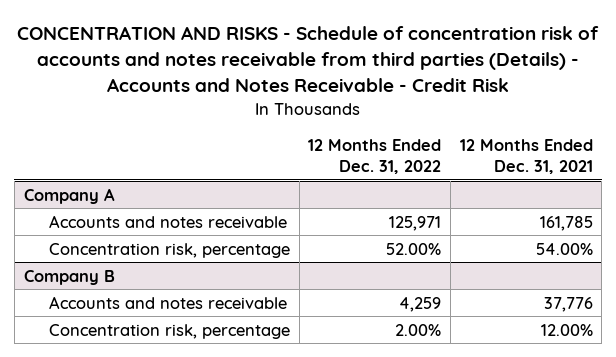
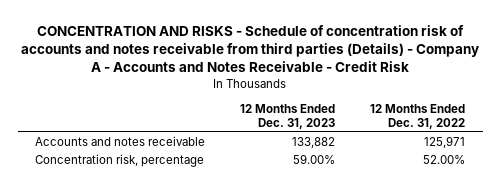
[17,26,600,93] CONCENTRATION AND RISKS - Schedule of concentration risk of accounts and notes receivable from third parties (Details) - Accounts and Notes Receivable - Credit Risk -> [21,24,480,73] CONCENTRATION AND RISKS - Schedule of concentration risk of accounts and notes receivable from third parties (Details) - Company A - Accounts and Notes Receivable - Credit Risk
[459,138,593,174] 12 Months Ended Dec. 31, 2021 -> none
none -> [240,103,336,130] 12 Months Ended Dec. 31, 2023
[23,187,115,204] Company A -> none
[23,269,115,285] Company B -> none
[48,295,287,309] Accounts and notes receivable -> none
[48,323,290,339] Concentration risk, percentage -> none

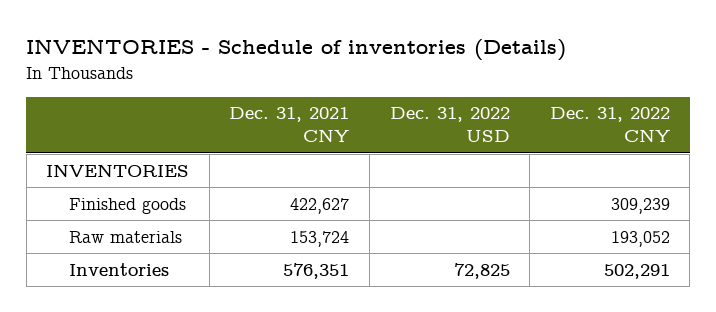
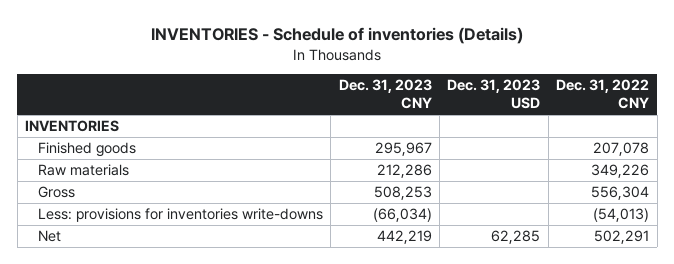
[229,107,350,143] Dec. 31, 2021 CNY -> none
[389,107,510,143] Dec. 31, 2022 USD -> none
none -> [338,79,432,110] Dec. 31, 2023 CNY
none -> [447,79,541,110] Dec. 31, 2023 USD
[610,197,670,214] 309,239 -> [593,142,650,157] 207,078
[610,230,670,247] 193,052 -> [591,164,650,179] 349,226
none -> [37,186,75,199] Gross
none -> [37,208,323,223] Less: provisions for inventories write-downs
[69,262,170,276] Inventories -> [37,230,61,243] Net

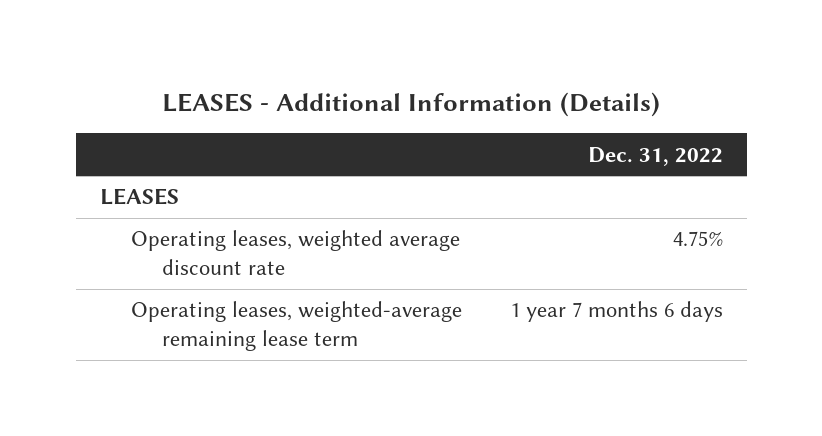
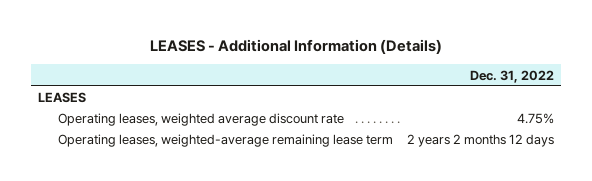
[509,301,723,323] 1 year 7 months 6 days -> [407,134,555,148] 2 years 2 months 12 days

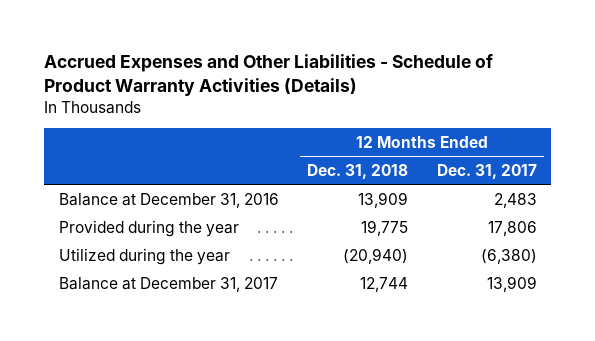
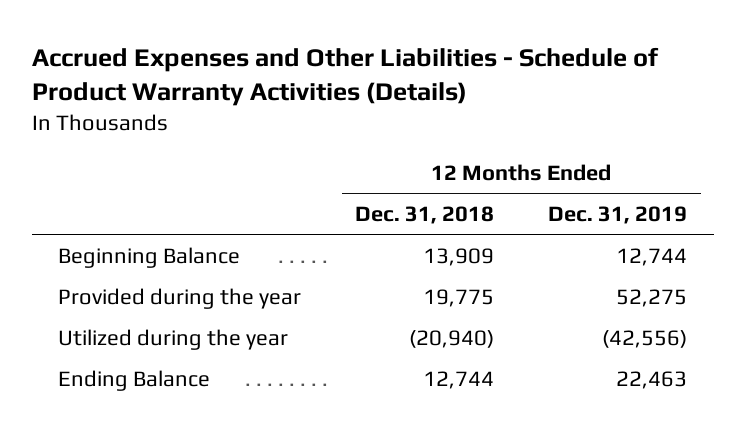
[436,163,537,179] Dec. 31, 2017 -> none
none -> [548,205,688,224] Dec. 31, 2019
[58,192,279,208] Balance at December 31, 2016 -> [58,246,241,268] Beginning Balance
[58,276,278,292] Balance at December 31, 2017 -> [58,369,211,391] Ending Balance

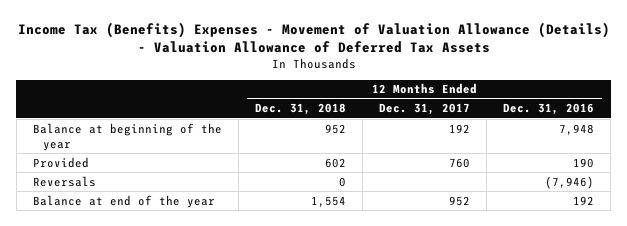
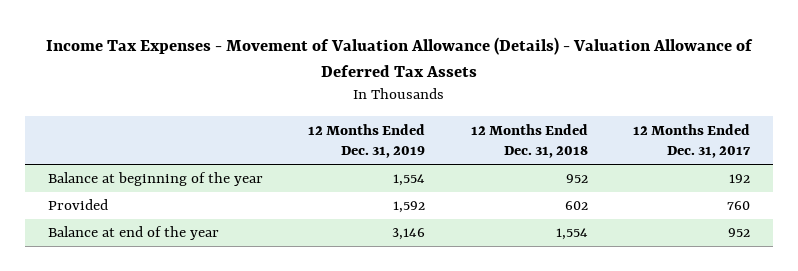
[17,22,610,54] Income Tax (Benefits) Expenses - Movement of Valuation Allowance (Details) - Valuation Allowance of Deferred Tax Assets -> [46,36,754,77] Income Tax Expenses - Movement of Valuation Allowance (Details) - Valuation Allowance of Deferred Tax Assets
[503,103,595,116] Dec. 31, 2016 -> none
none -> [308,123,426,159] 12 Months Ended Dec. 31, 2019
[32,175,96,187] Reversals -> none

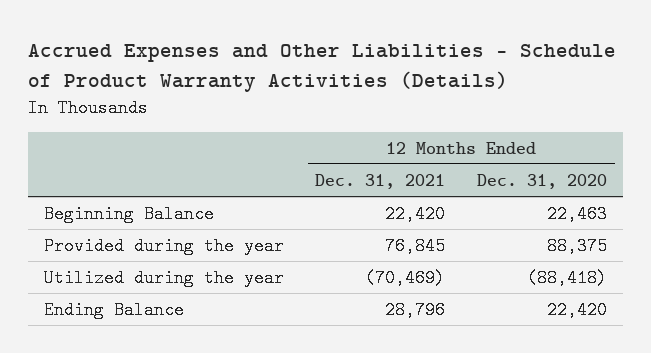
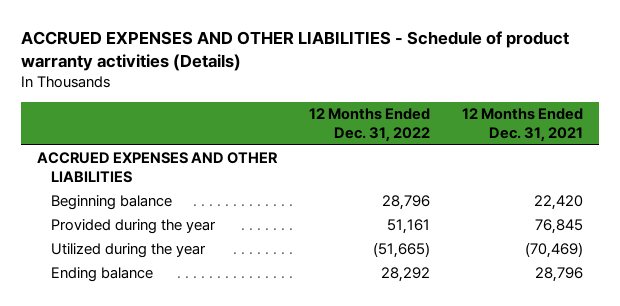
[27,44,616,93] Accrued Expenses and Other Liabilities - Schedule of Product Warranty Activities (Details) -> [21,31,570,72] ACCRUED EXPENSES AND OTHER LIABILITIES - Schedule of product warranty activities (Details)
[477,173,608,189] Dec. 31, 2020 -> none
none -> [308,108,430,143] 12 Months Ended Dec. 31, 2022
none -> [37,152,279,184] ACCRUED EXPENSES AND OTHER LIABILITIES
[43,204,214,223] Beginning Balance -> [51,195,173,211] Beginning balance
[43,300,184,319] Ending Balance -> [51,267,154,283] Ending balance

